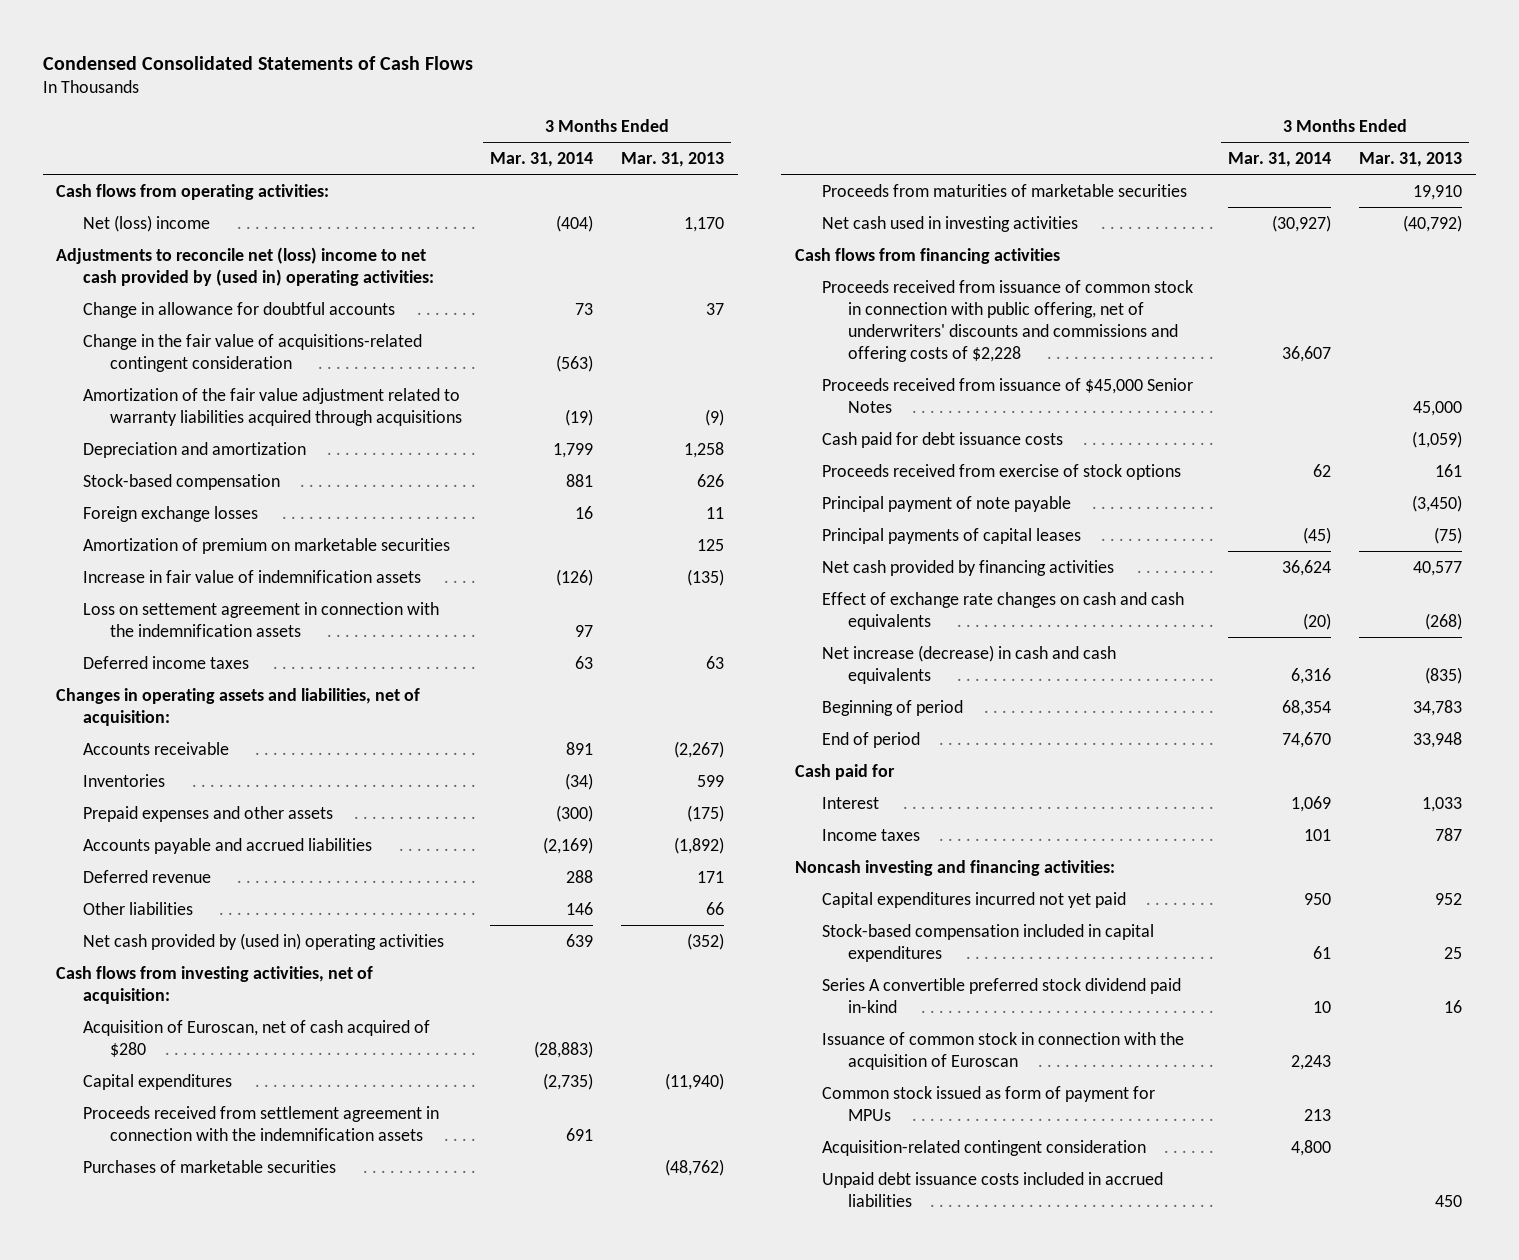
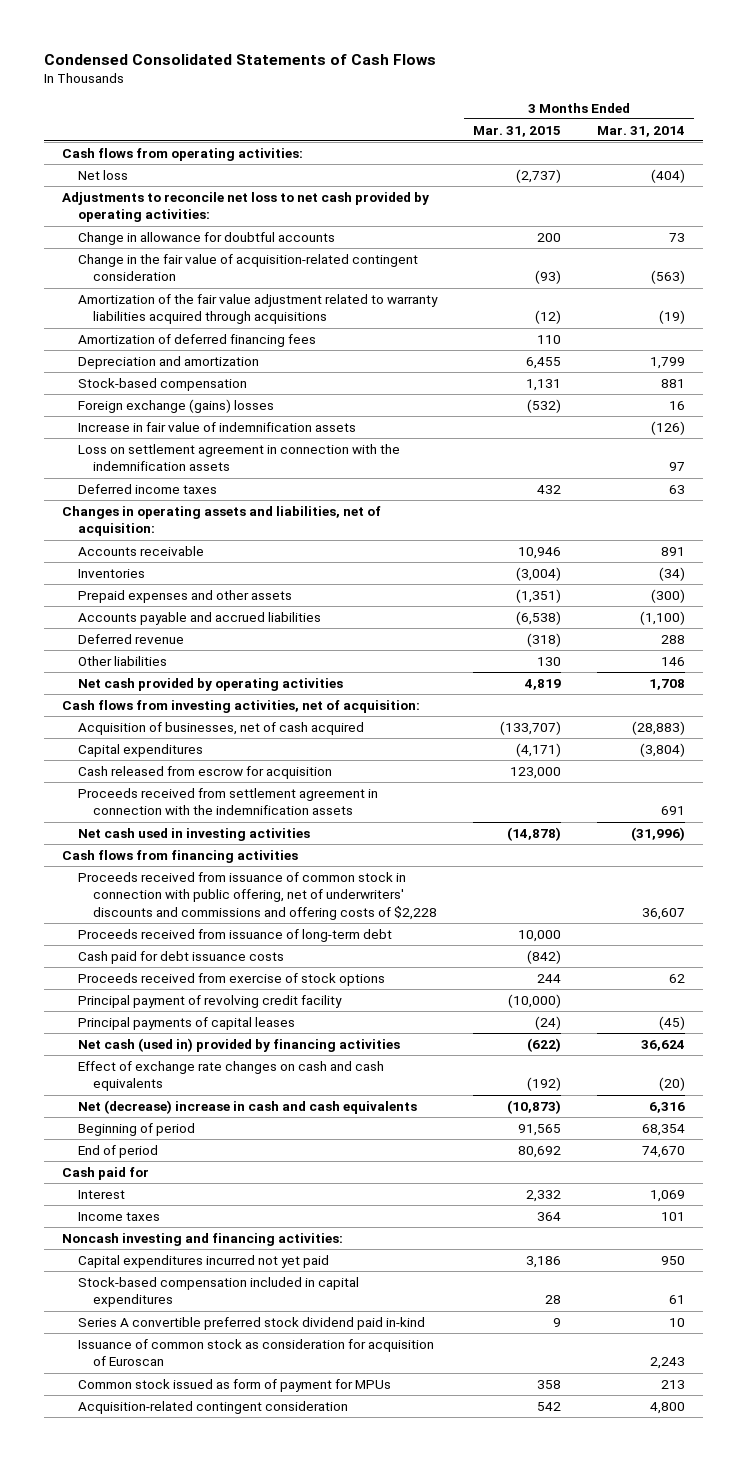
[620,152,724,168] Mar. 31, 2013 -> none
none -> [473,125,562,137] Mar. 31, 2015
[83,214,211,232] Net (loss) income -> [77,169,128,180] Net loss
[56,246,435,286] Adjustments to reconcile net (loss) income to net cash provided by (used in) operating activities: -> [61,191,429,223] Adjustments to reconcile net loss to net cash provided by operating activities:
[83,333,423,372] Change in the fair value of acquisitions-related contingent consideration -> [77,253,418,282] Change in the fair value of acquisition-related contingent consideration
none -> [77,333,316,347] Amortization of deferred financing fees
[83,537,451,554] Amortization of premium on marketable securities -> none
[83,505,259,522] Foreign exchange losses -> [77,398,274,413] Foreign exchange (gains) losses
[83,601,440,637] Loss on settement agreement in connection with the indemnification assets -> [77,443,400,472] Loss on settlement agreement in connection with the indemnification assets
[542,836,593,854] (2,169) -> [640,610,686,625] (1,100)
[83,932,445,950] Net cash provided by (used in) operating activities -> [77,677,343,691] Net cash provided by operating activities
[565,933,593,947] 639 -> [649,678,686,690] 1,708
[83,1019,431,1057] Acquisition of Euroscan, net of cash acquired of $280 -> [77,721,364,735] Acquisition of businesses, net of cash acquired
[542,1072,593,1090] (2,735) -> [640,742,686,757] (3,804)
none -> [77,765,332,779] Cash released from escrow for acquisition
[83,1159,337,1173] Purchases of marketable securities -> none
[821,183,1187,197] Proceeds from maturities of marketable securities -> none
[1272,214,1332,232] (30,927) -> [631,826,686,841] (31,996)
[821,377,1193,413] Proceeds received from issuance of $45,000 Senior Notes -> [77,928,392,942] Proceeds received from issuance of long-term debt
[821,495,1071,512] Principal payment of note payable -> none
none -> [77,994,342,1008] Principal payment of revolving credit facility
[821,559,1114,576] Net cash provided by financing activities -> [77,1037,400,1052] Net cash (used in) provided by financing activities
[821,644,1116,684] Net increase (decrease) in cash and cash equivalents -> [77,1099,417,1114] Net (decrease) increase in cash and cash equivalents
[821,1031,1184,1070] Issuance of common stock in connection with the acquisition of Euroscan -> [77,1338,434,1367] Issuance of common stock as consideration for acquisition of Euroscan
[821,1171,1163,1207] Unpaid debt issuance costs included in accrued liabilities -> none

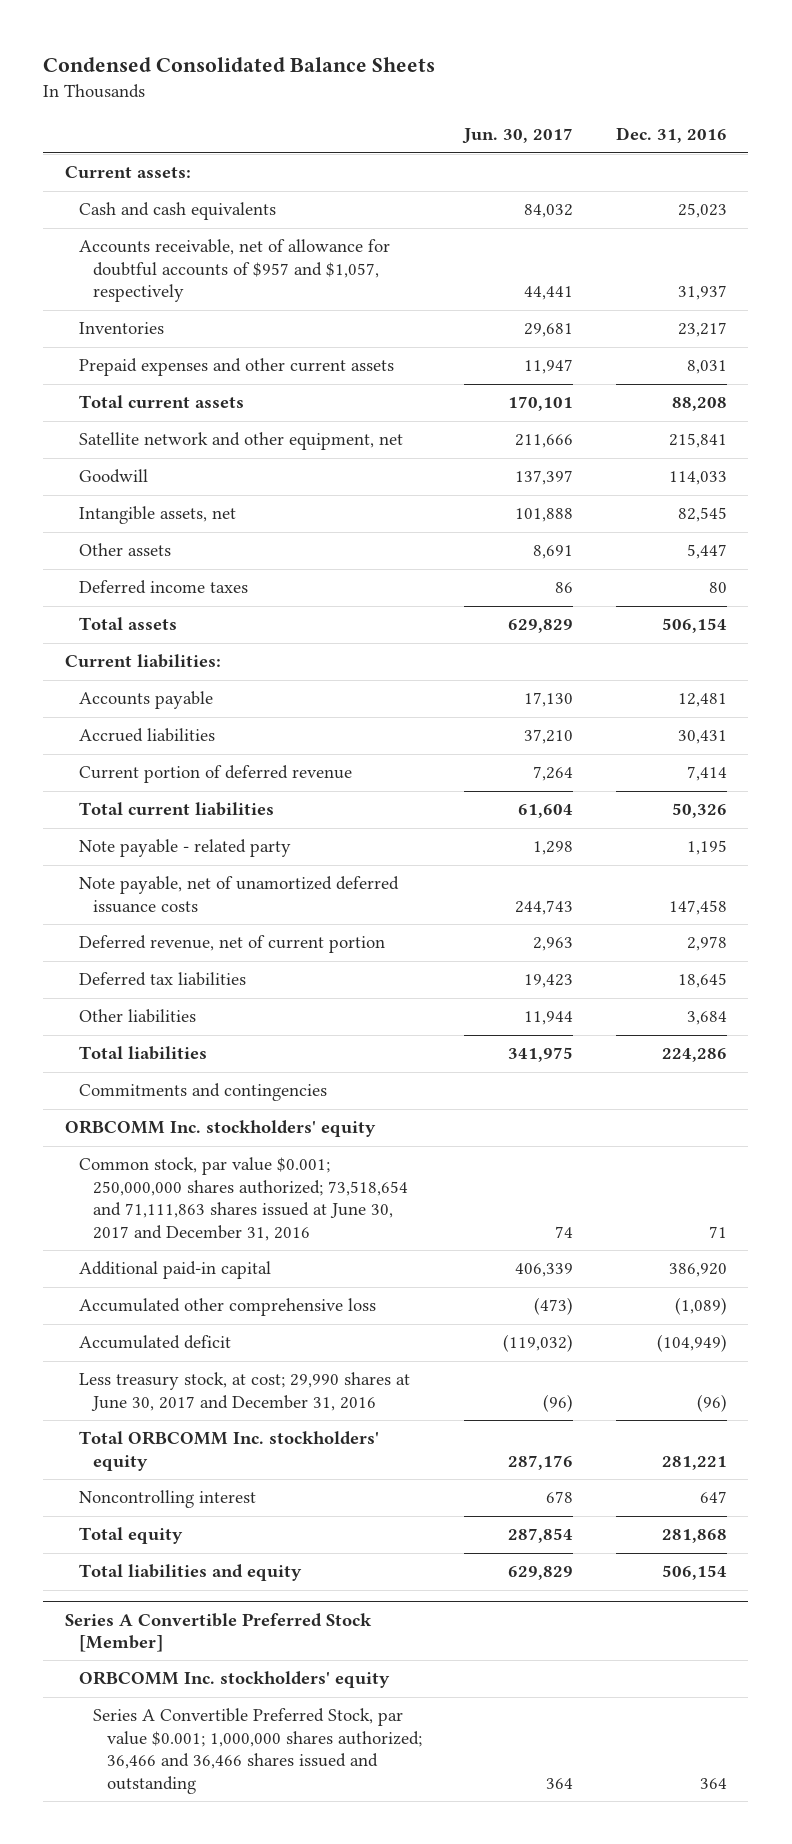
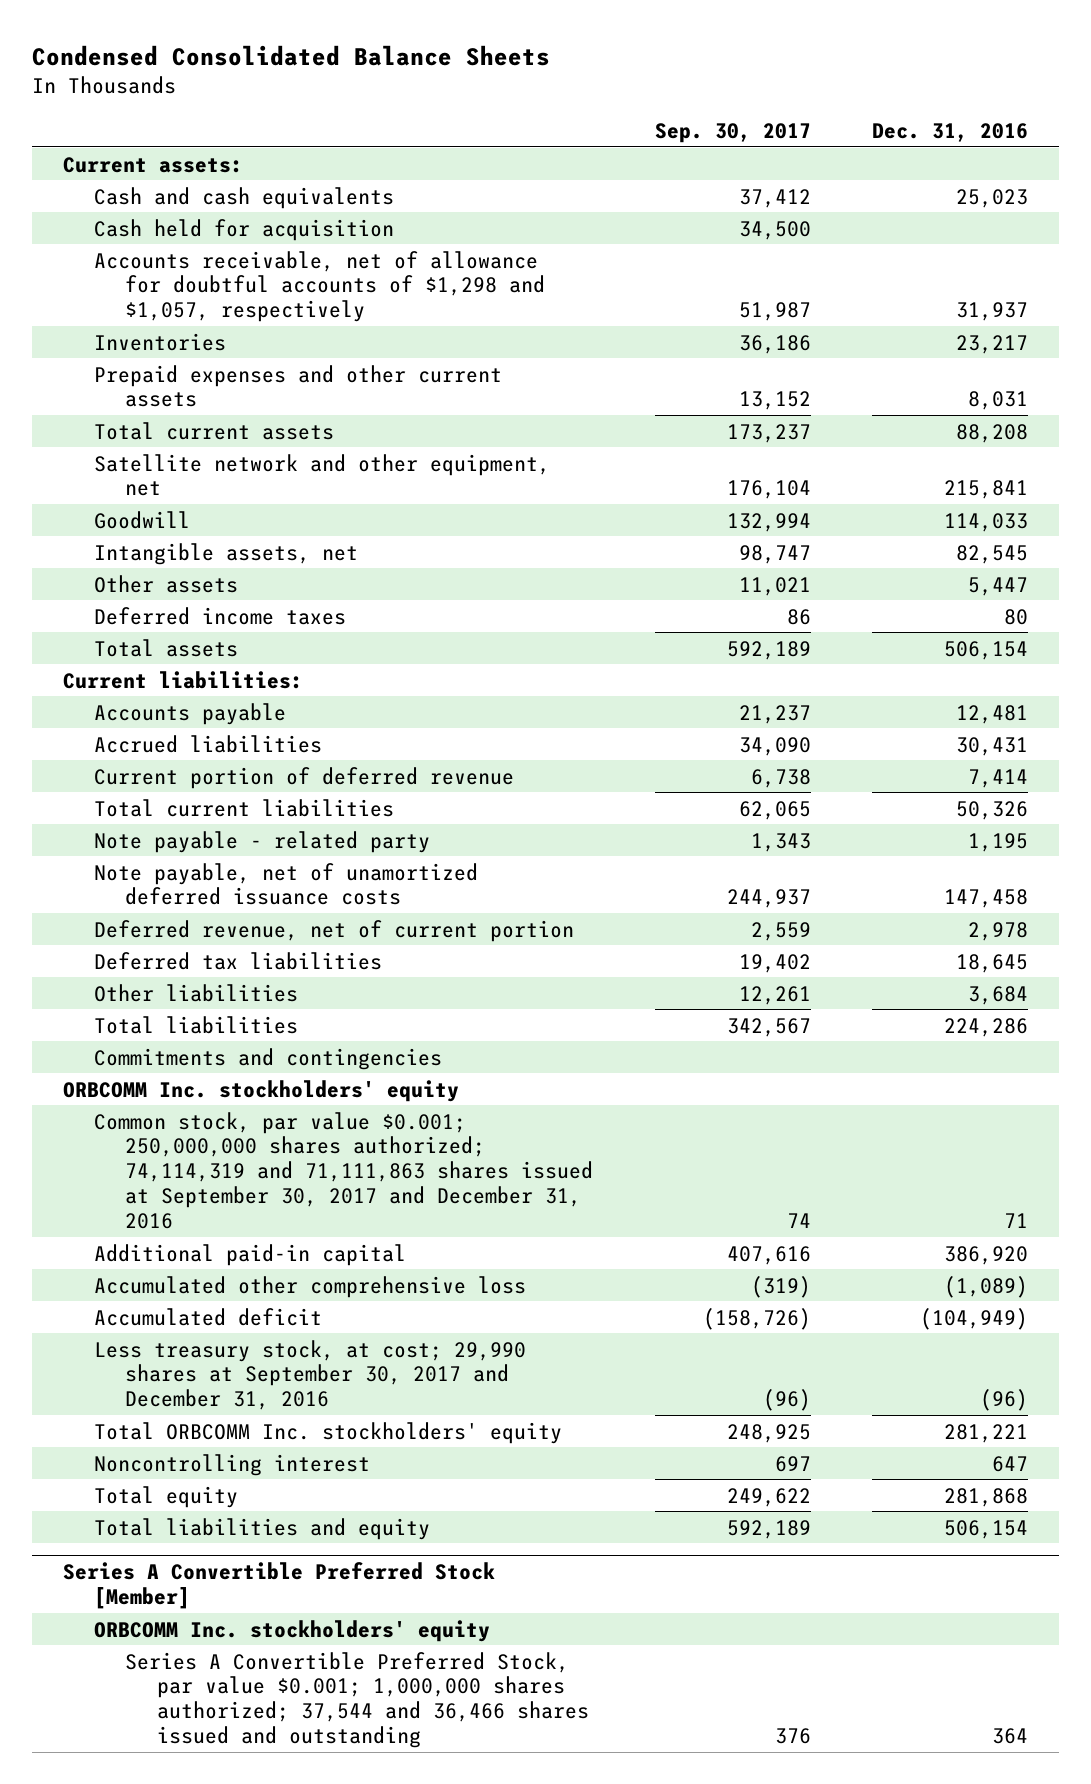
[462,128,574,145] Jun. 30, 2017 -> none
none -> [654,122,811,143] Sep. 30, 2017
none -> [94,218,395,241] Cash held for acquisition
[78,239,390,303] Accounts receivable, net of allowance for doubtful accounts of $957 and $1,057, respectively -> [94,250,546,323] Accounts receivable, net of allowance for doubtful accounts of $1,298 and $1,057, respectively
[78,1157,408,1241] Common stock, par value $0.001; 250,000,000 shares authorized; 73,518,654 and 71,111,863 shares issued at June 30, 2017 and December 31, 2016 -> [94,1111,594,1230] Common stock, par value $0.001; 250,000,000 shares authorized; 74,114,319 and 71,111,863 shares issued at September 30, 2017 and December 31, 2016
[78,1372,410,1411] Less treasury stock, at cost; 29,990 shares at June 30, 2017 and December 31, 2016 -> [94,1339,527,1411] Less treasury stock, at cost; 29,990 shares at September 30, 2017 and December 31, 2016
[92,1708,422,1794] Series A Convertible Preferred Stock, par value $0.001; 1,000,000 shares authorized; 36,466 and 36,466 shares issued and outstanding -> [125,1651,589,1749] Series A Convertible Preferred Stock, par value $0.001; 1,000,000 shares authorized; 37,544 and 36,466 shares issued and outstanding

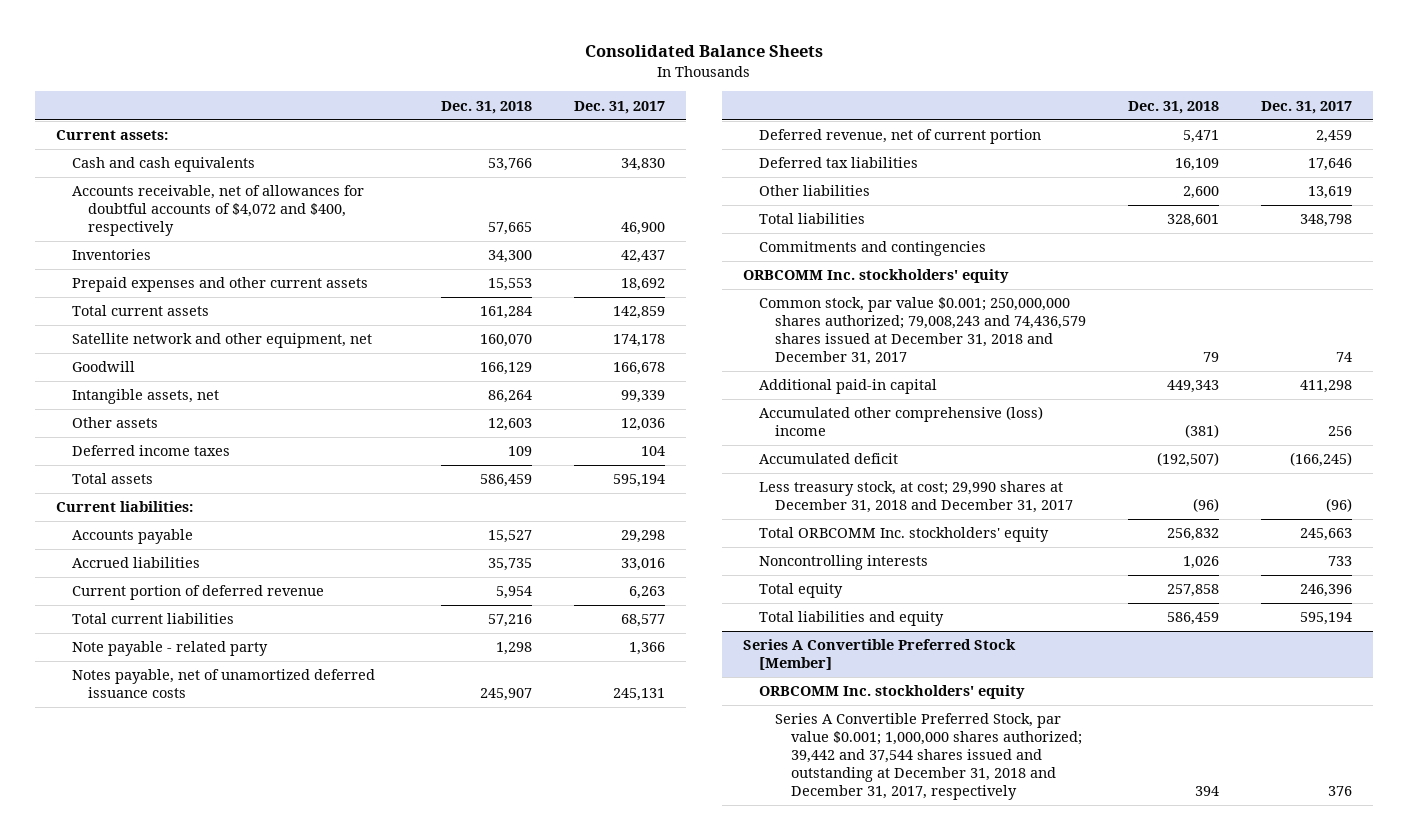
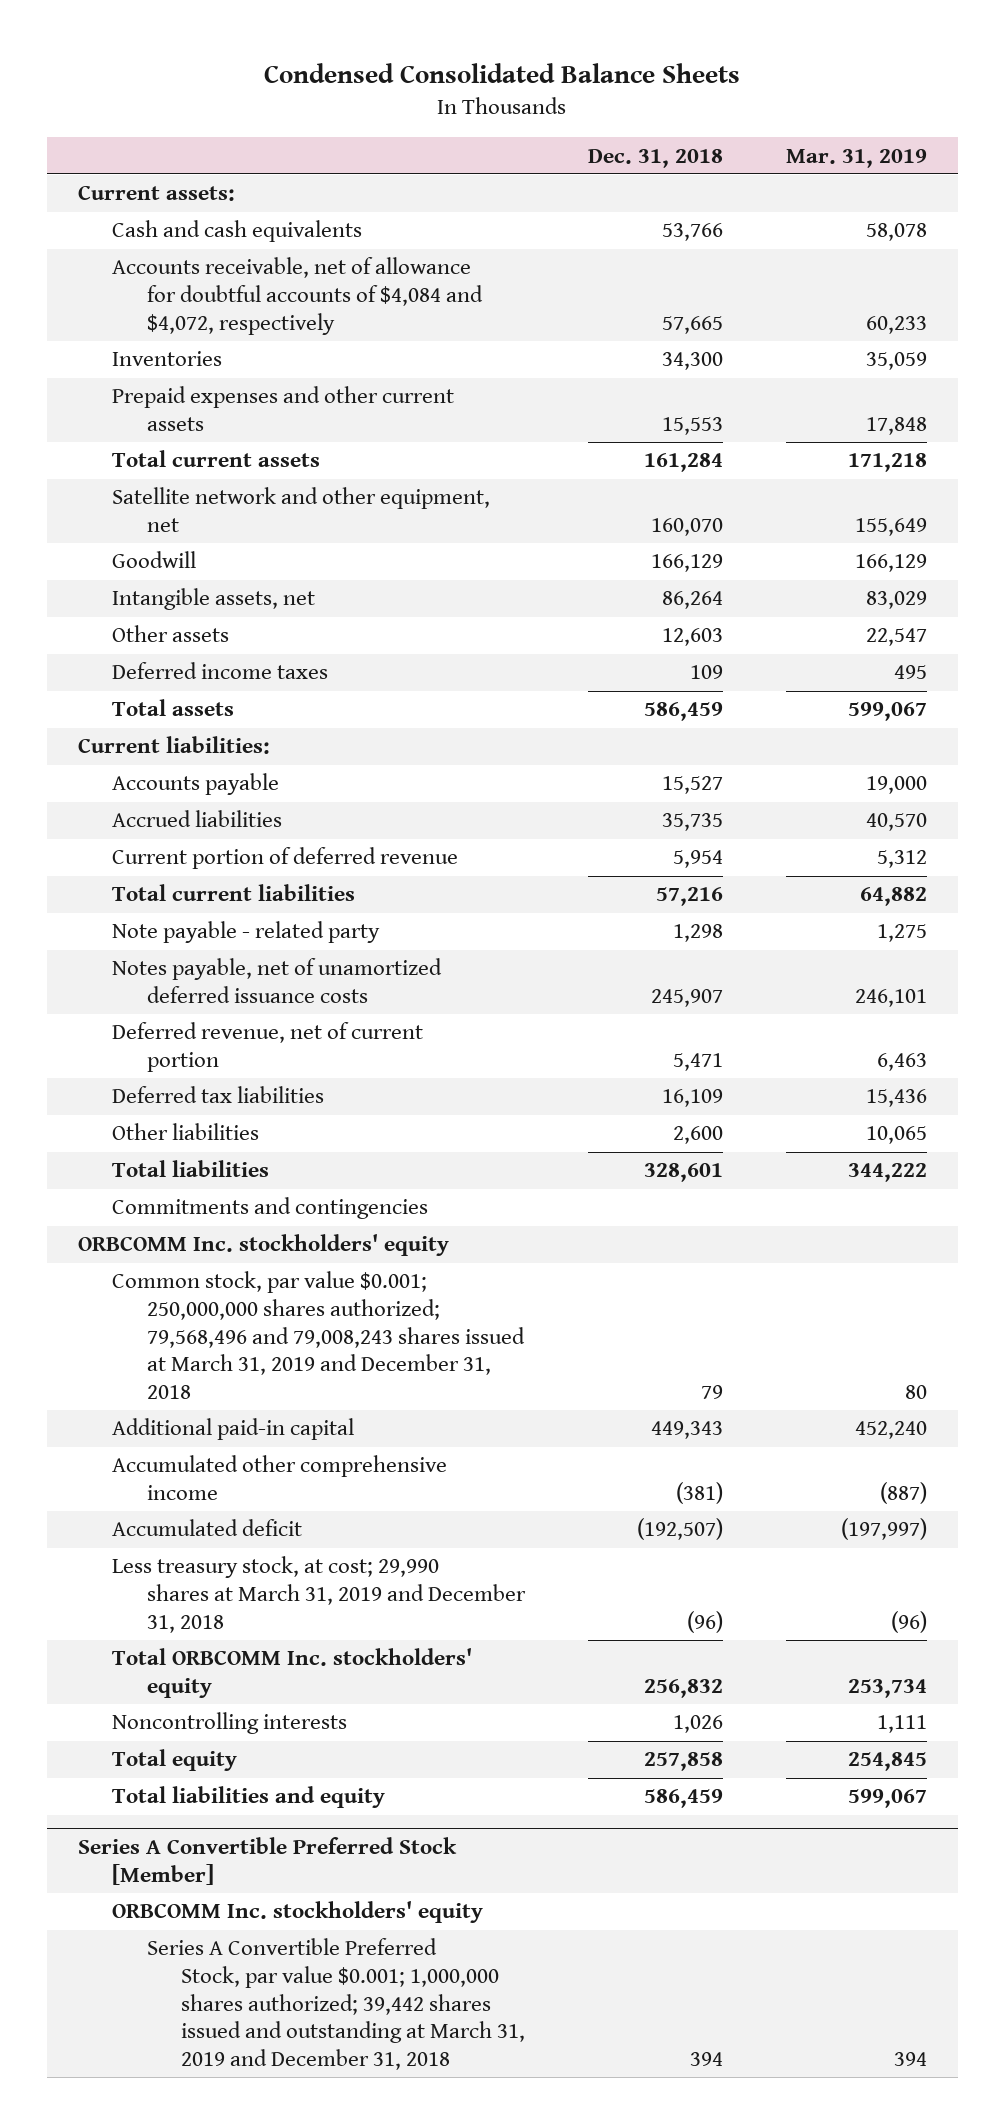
[585,45,824,58] Consolidated Balance Sheets -> [264,62,741,83] Condensed Consolidated Balance Sheets
[574,100,666,114] Dec. 31, 2017 -> none
none -> [785,148,927,168] Mar. 31, 2019
[72,185,365,237] Accounts receivable, net of allowances for doubtful accounts of $4,072 and $400, respectively -> [112,257,483,335] Accounts receivable, net of allowance for doubtful accounts of $4,084 and $4,072, respectively
[759,297,1087,366] Common stock, par value $0.001; 250,000,000 shares authorized; 79,008,243 and 74,436,579 shares issued at December 31, 2018 and December 31, 2017 -> [112,1271,525,1400] Common stock, par value $0.001; 250,000,000 shares authorized; 79,568,496 and 79,008,243 shares issued at March 31, 2019 and December 31, 2018
[759,406,1044,437] Accumulated other comprehensive (loss) income -> [112,1455,448,1501] Accumulated other comprehensive income
[759,481,1074,514] Less treasury stock, at cost; 29,990 shares at December 31, 2018 and December 31, 2017 -> [112,1556,526,1633] Less treasury stock, at cost; 29,990 shares at March 31, 2019 and December 31, 2018
[775,713,1083,801] Series A Convertible Preferred Stock, par value $0.001; 1,000,000 shares authorized; 39,442 and 37,544 shares issued and outstanding at December 31, 2018 and December 31, 2017, respectively -> [146,1938,525,2071] Series A Convertible Preferred Stock, par value $0.001; 1,000,000 shares authorized; 39,442 shares issued and outstanding at March 31, 2019 and December 31, 2018

